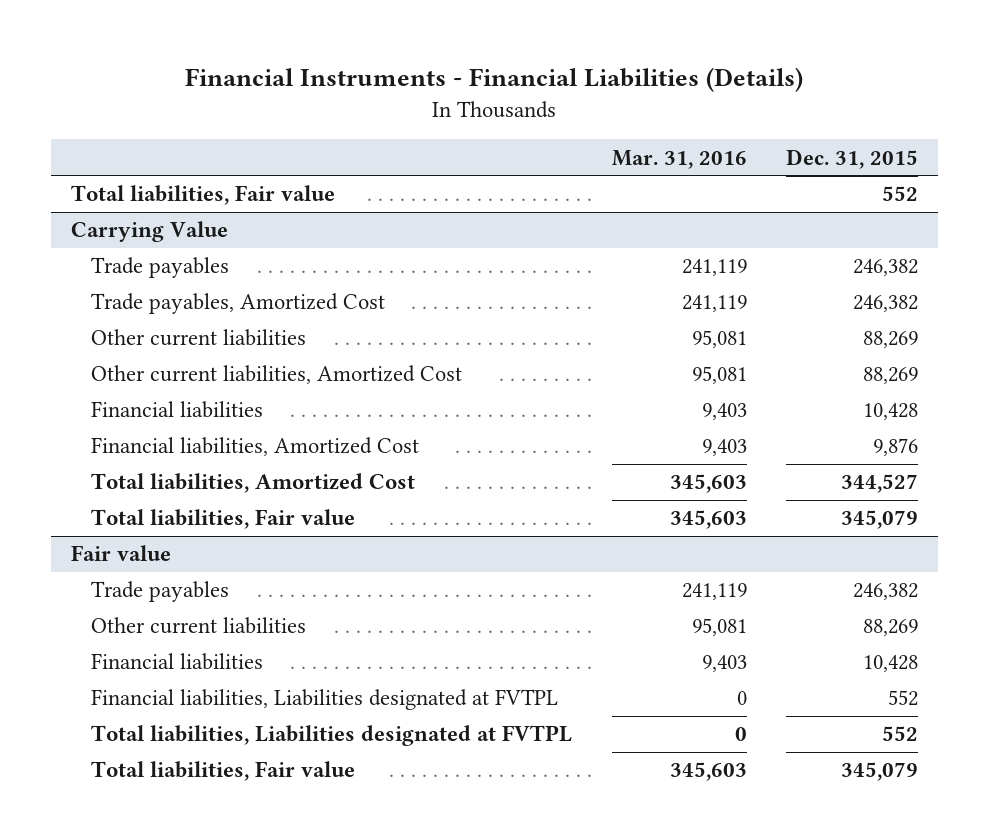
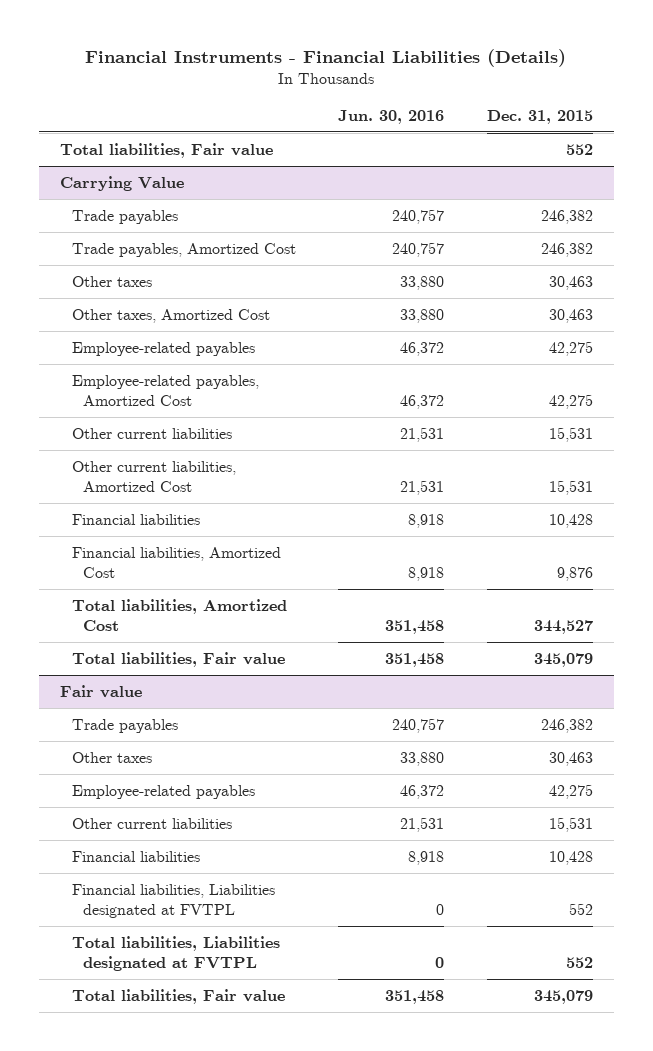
[611,149,747,169] Mar. 31, 2016 -> none
none -> [338,110,445,125] Jun. 30, 2016
none -> [71,275,152,287] Other taxes
none -> [71,308,270,323] Other taxes, Amortized Cost
none -> [71,341,255,356] Employee-related payables
none -> [71,374,259,406] Employee-related payables, Amortized Cost
[863,331,919,349] 88,269 -> [548,426,593,442] 15,531
[863,367,919,385] 88,269 -> [548,479,593,495] 15,531
none -> [71,751,152,763] Other taxes
none -> [71,784,255,799] Employee-related payables
[863,619,919,637] 88,269 -> [548,816,593,832] 15,531

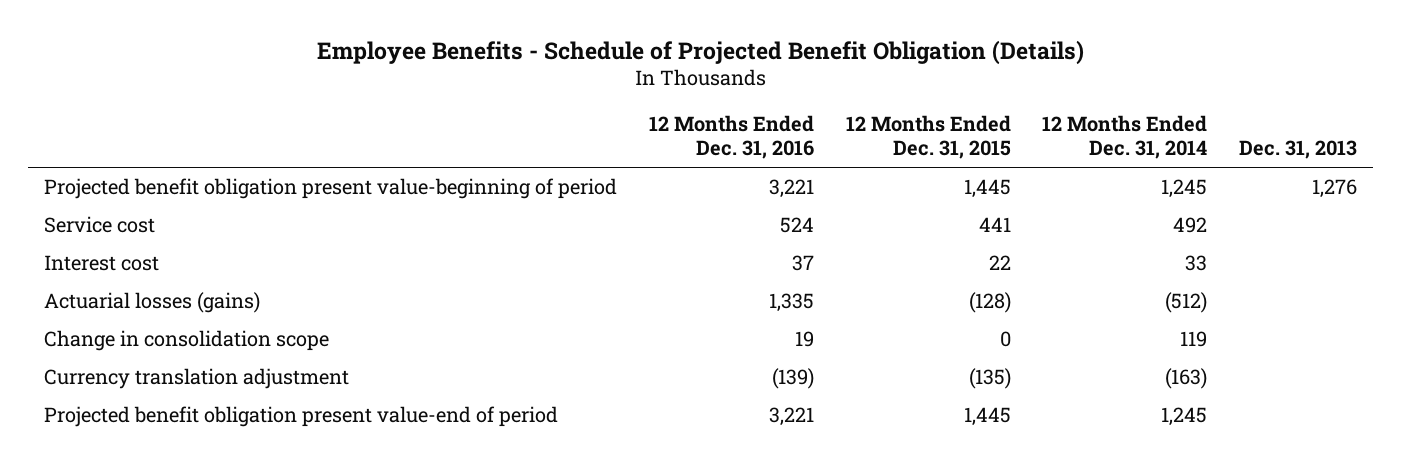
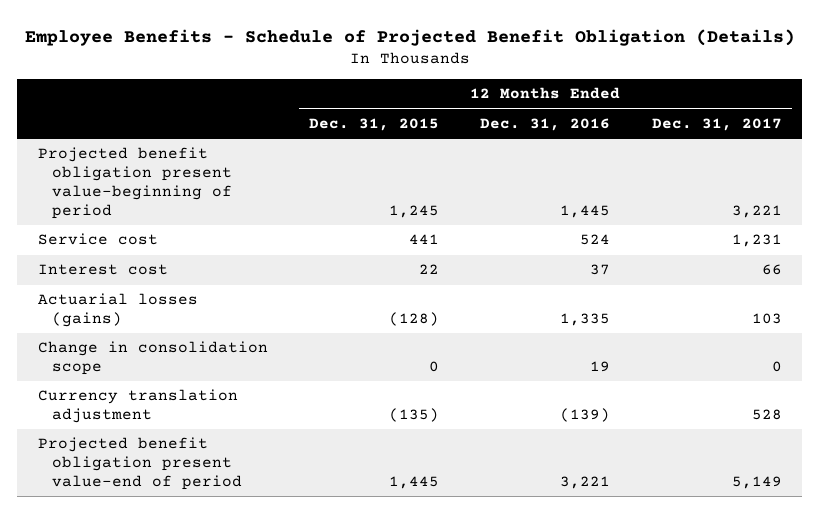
[1042,115,1208,160] 12 Months Ended Dec. 31, 2014 -> none
[1239,140,1358,160] Dec. 31, 2013 -> none
none -> [651,117,782,131] Dec. 31, 2017
[768,179,814,199] 3,221 -> [560,204,611,218] 1,445
[963,179,1011,199] 1,445 -> [389,204,440,218] 1,245

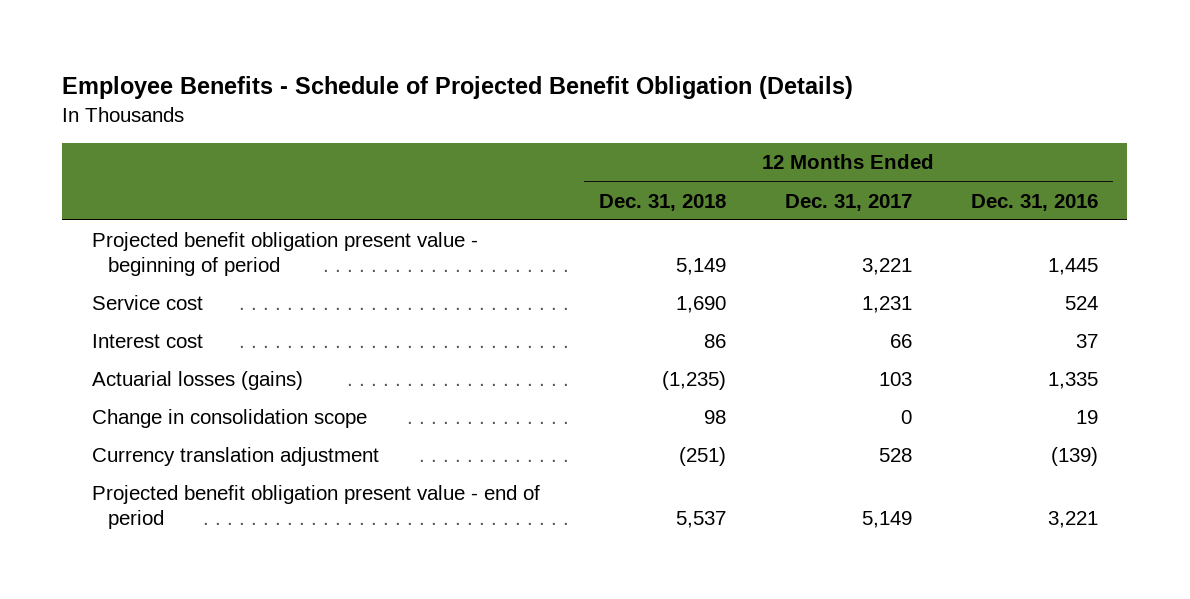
[309,117,440,131] Dec. 31, 2015 -> none
none -> [598,193,726,211] Dec. 31, 2018
[37,147,232,219] Projected benefit obligation present value-beginning of period -> [91,232,478,276] Projected benefit obligation present value - beginning of period
[37,437,242,490] Projected benefit obligation present value-end of period -> [91,485,540,529] Projected benefit obligation present value - end of period

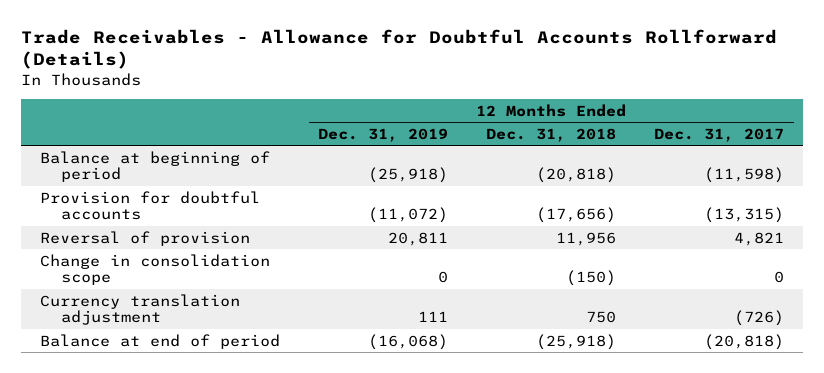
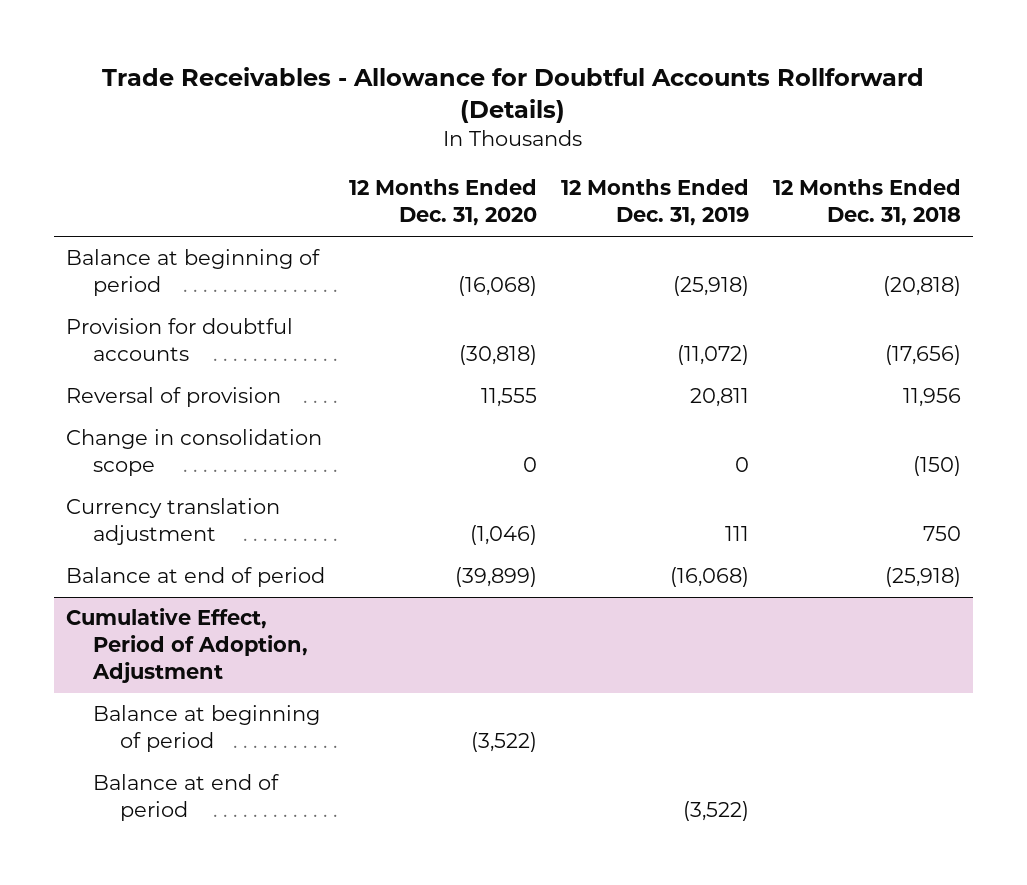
[654,127,785,142] Dec. 31, 2017 -> none
none -> [348,179,537,227] 12 Months Ended Dec. 31, 2020
none -> [65,608,308,684] Cumulative Effect, Period of Adoption, Adjustment
none -> [92,705,320,753] Balance at beginning of period
none -> [92,774,279,822] Balance at end of period

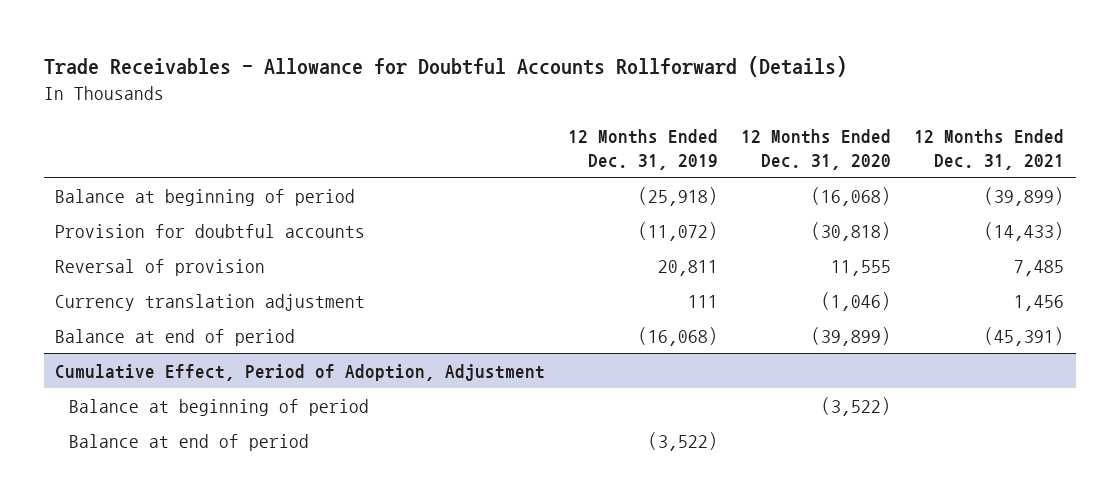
[773,179,962,227] 12 Months Ended Dec. 31, 2018 -> none
none -> [914,129,1065,170] 12 Months Ended Dec. 31, 2021
[65,429,322,477] Change in consolidation scope -> none

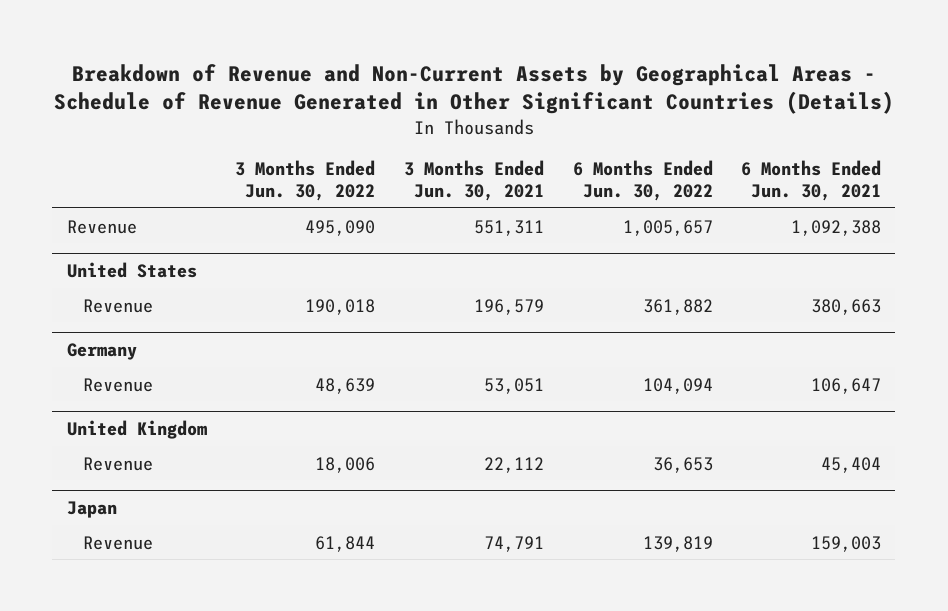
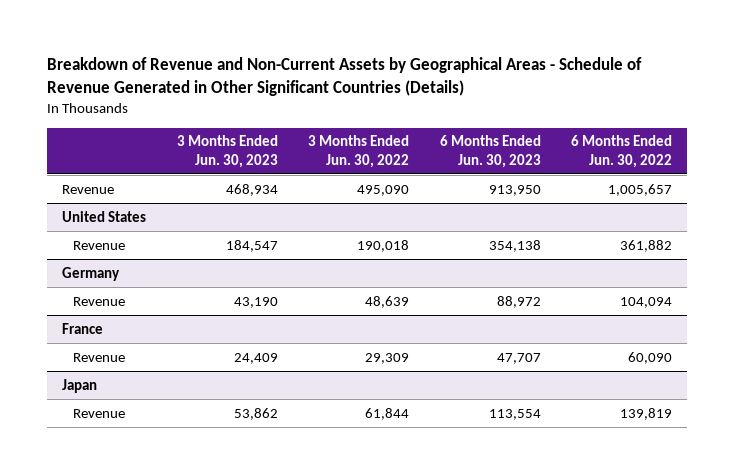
[403,160,544,201] 3 Months Ended Jun. 30, 2021 -> none
[741,160,882,201] 6 Months Ended Jun. 30, 2021 -> none
none -> [176,135,278,168] 3 Months Ended Jun. 30, 2023
none -> [439,135,541,168] 6 Months Ended Jun. 30, 2023
[66,420,207,440] United Kingdom -> none
none -> [62,322,104,334] France
[315,456,376,473] 18,006 -> [365,352,410,364] 29,309
[652,456,713,473] 36,653 -> [628,351,673,364] 60,090

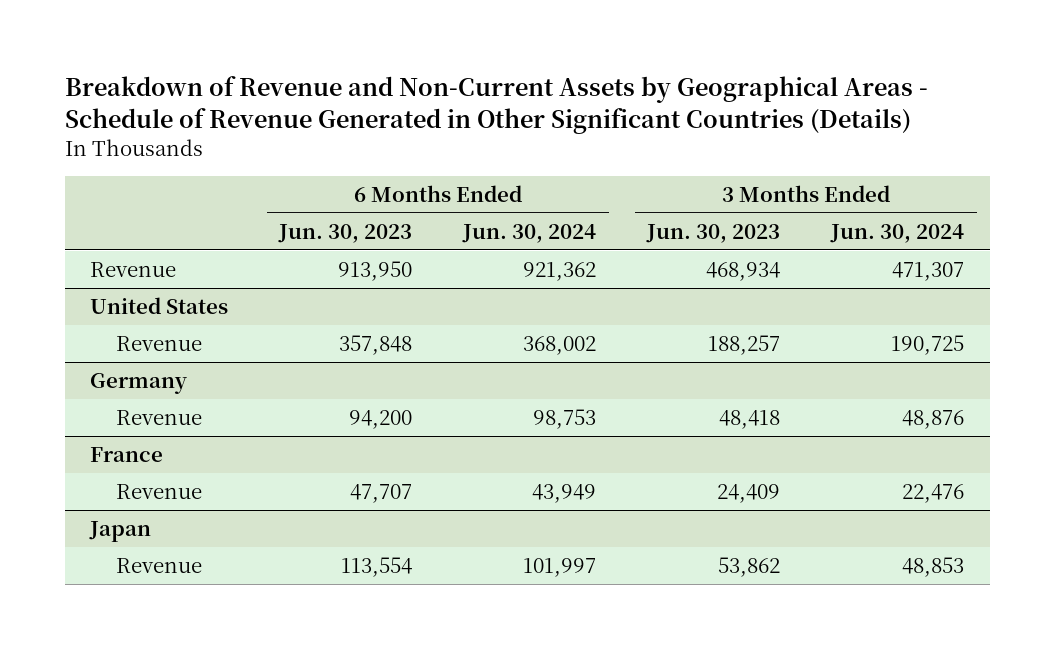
[308,135,410,168] 3 Months Ended Jun. 30, 2022 -> none
[571,135,673,168] 6 Months Ended Jun. 30, 2022 -> none
none -> [462,223,597,243] Jun. 30, 2024
none -> [830,223,965,243] Jun. 30, 2024
[225,239,278,252] 184,547 -> [708,334,781,355] 188,257
[488,239,541,252] 354,138 -> [339,334,413,355] 357,848
[233,296,278,308] 43,190 -> [719,409,781,429] 48,418
[496,295,541,308] 88,972 -> [349,409,413,429] 94,200

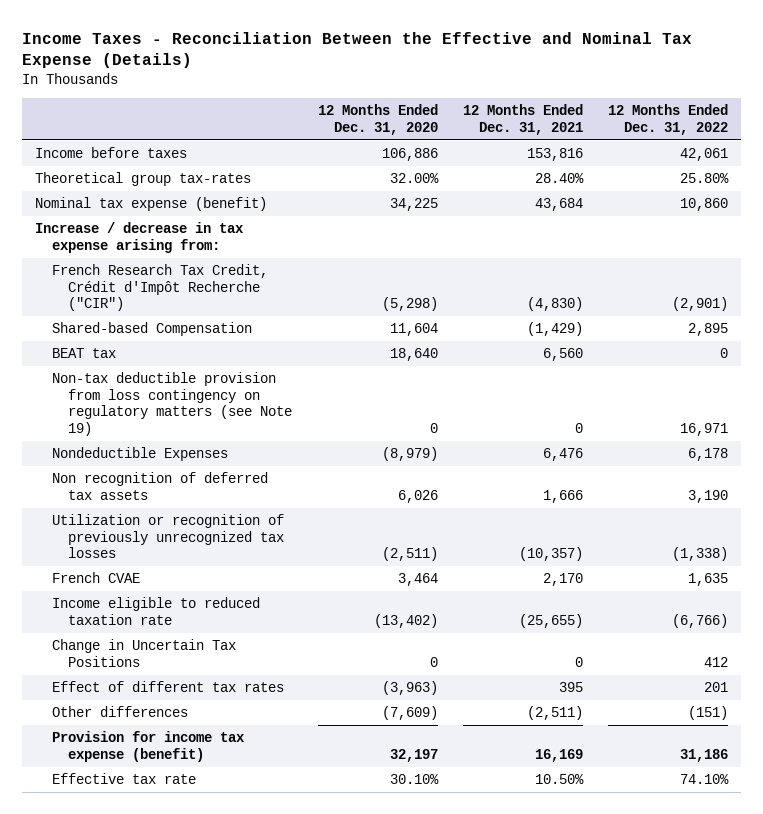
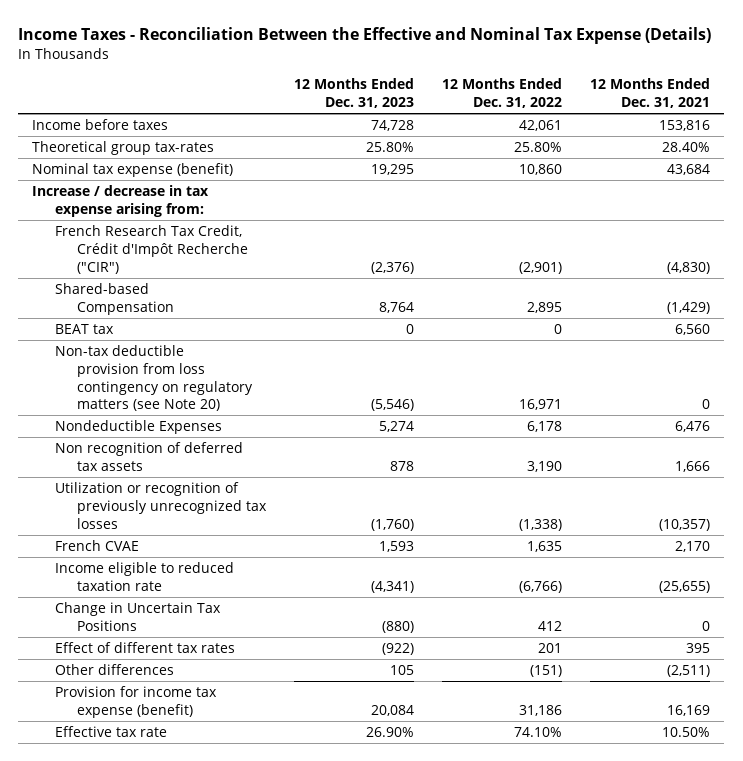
[317,104,438,135] 12 Months Ended Dec. 31, 2020 -> none
none -> [293,78,414,109] 12 Months Ended Dec. 31, 2023
[51,372,293,436] Non-tax deductible provision from loss contingency on regulatory matters (see Note 19) -> [54,345,253,412] Non-tax deductible provision from loss contingency on regulatory matters (see Note 20)

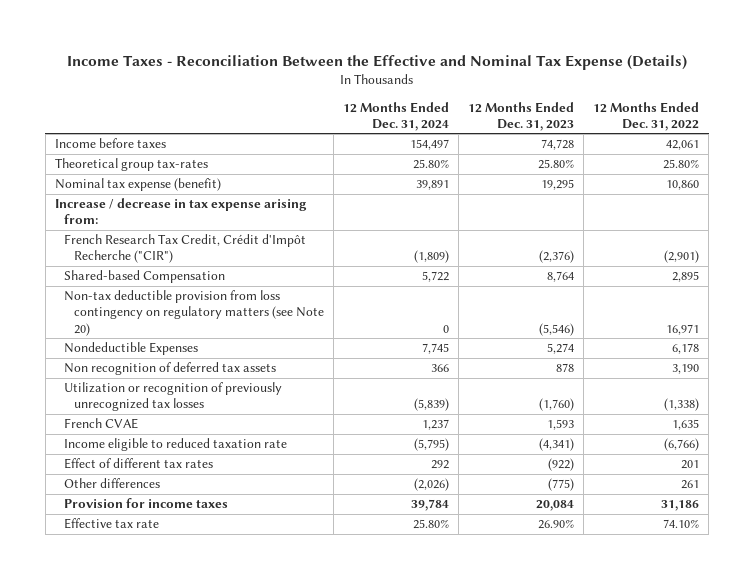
[590,78,711,109] 12 Months Ended Dec. 31, 2021 -> none
none -> [342,101,449,131] 12 Months Ended Dec. 31, 2024
[54,324,114,335] BEAT tax -> none
[54,602,221,631] Change in Uncertain Tax Positions -> none
[389,665,414,676] 105 -> [547,478,574,492] (775)
[530,665,563,678] (151) -> [680,480,699,490] 261
[54,686,217,718] Provision for income tax expense (benefit) -> [64,498,229,509] Provision for income taxes

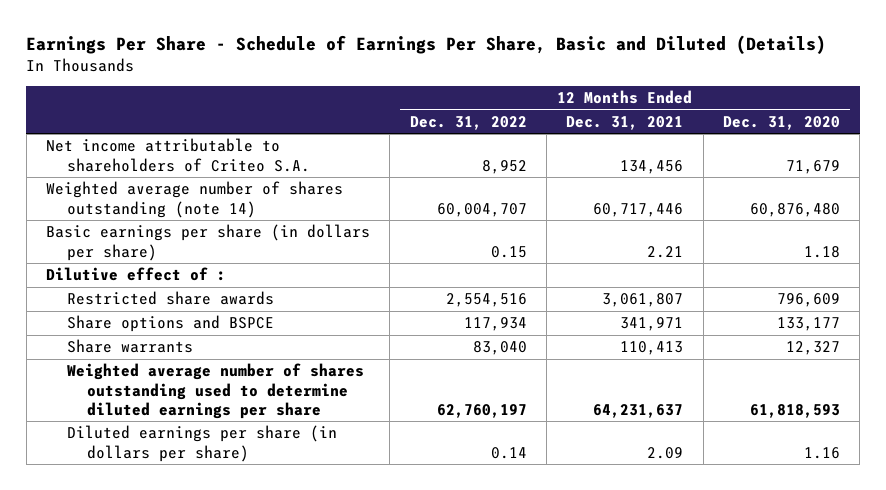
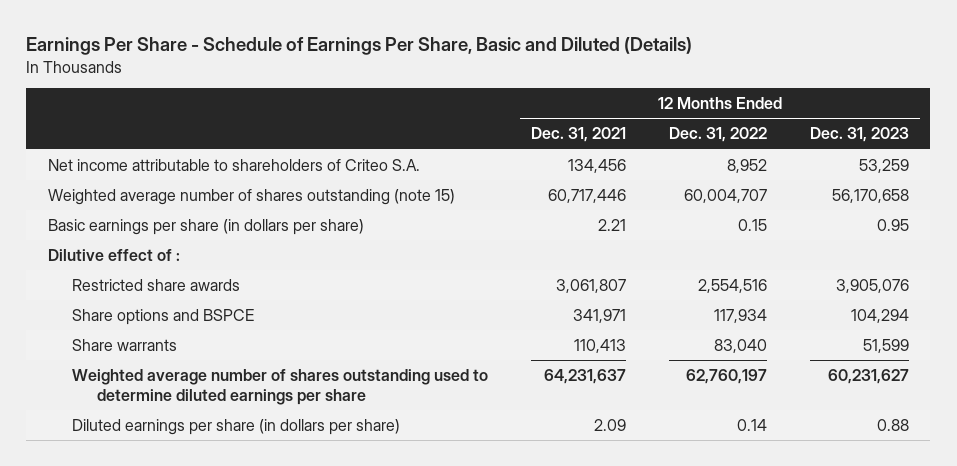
[722,115,840,130] Dec. 31, 2020 -> none
none -> [810,127,910,143] Dec. 31, 2023
[45,181,343,218] Weighted average number of shares outstanding (note 14) -> [47,188,455,205] Weighted average number of shares outstanding (note 15)

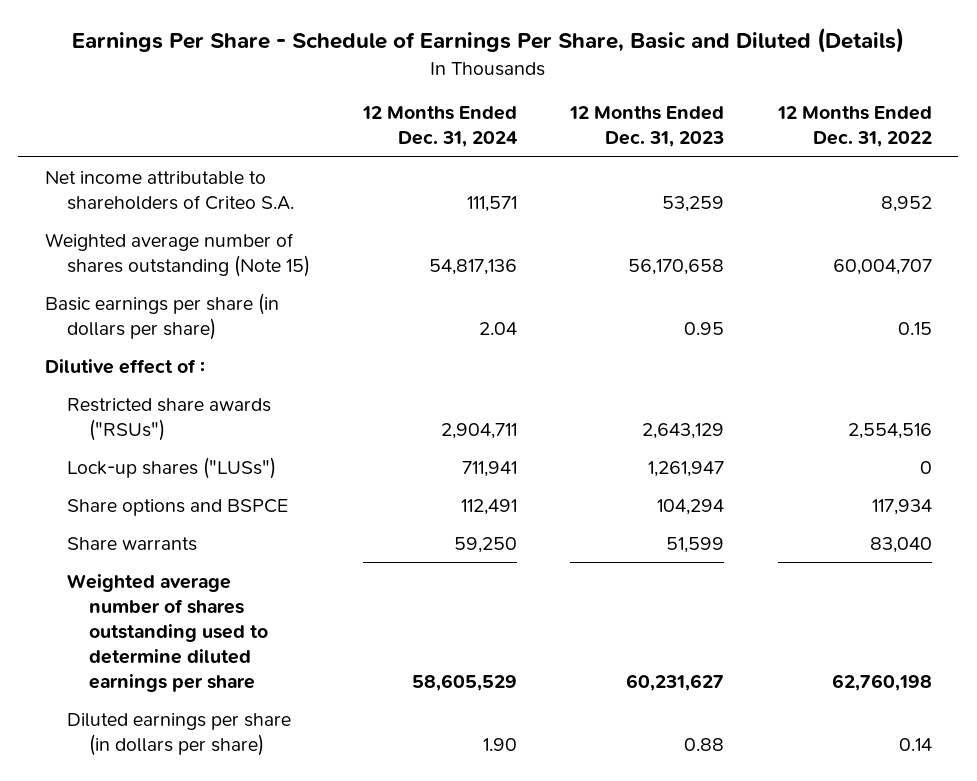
[531,127,627,143] Dec. 31, 2021 -> none
none -> [362,106,519,148] 12 Months Ended Dec. 31, 2024
[47,188,455,205] Weighted average number of shares outstanding (note 15) -> [45,232,311,277] Weighted average number of shares outstanding (Note 15)
[72,278,241,291] Restricted share awards -> [67,397,272,441] Restricted share awards ("RSUs")
[836,278,910,293] 3,905,076 -> [642,422,725,439] 2,643,129
none -> [67,456,277,479] Lock-up shares ("LUSs")
[686,368,768,384] 62,760,197 -> [831,673,932,691] 62,760,198

